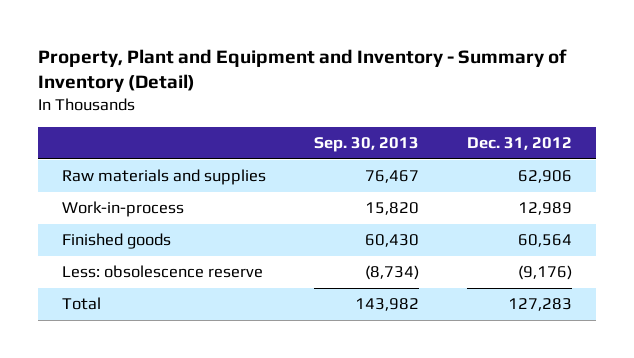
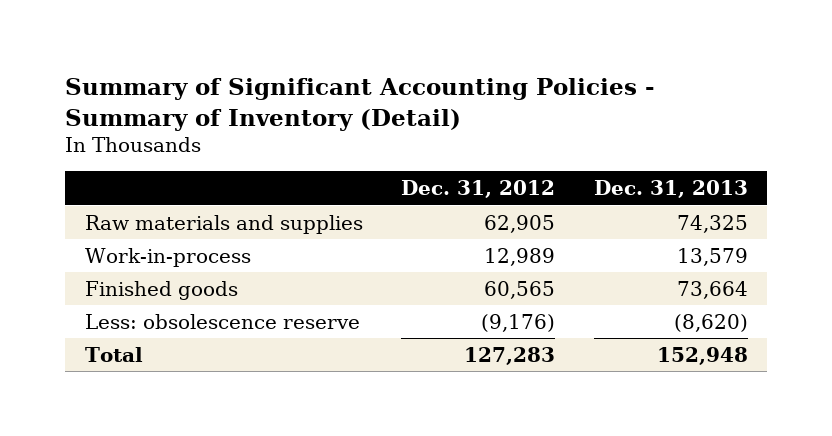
[37,48,567,93] Property, Plant and Equipment and Inventory - Summary of Inventory (Detail) -> [65,78,656,131] Summary of Significant Accounting Policies - Summary of Inventory (Detail)
[313,137,419,153] Sep. 30, 2013 -> none
none -> [593,180,748,199] Dec. 31, 2013
[518,170,573,184] 62,906 -> [484,214,556,233] 62,905
[518,234,573,248] 60,564 -> [484,280,556,299] 60,565

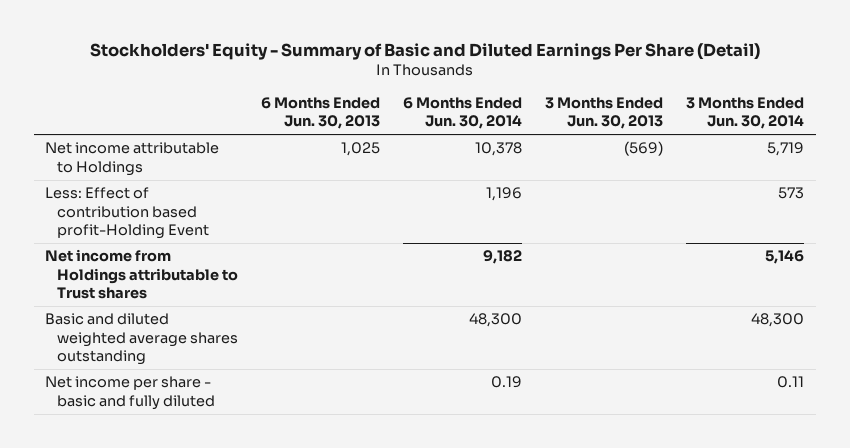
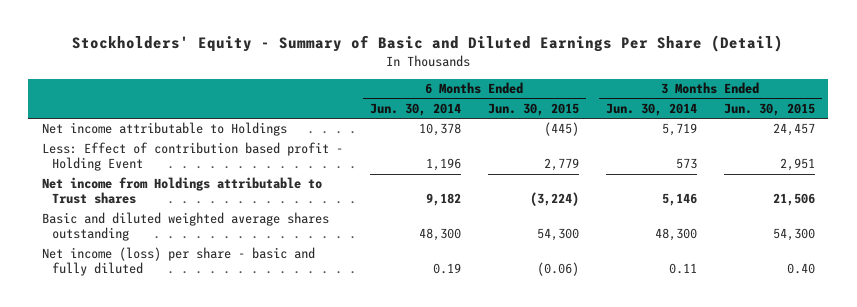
[261,96,381,130] 6 Months Ended Jun. 30, 2013 -> none
[545,96,664,130] 3 Months Ended Jun. 30, 2013 -> none
none -> [487,102,579,116] Jun. 30, 2015
none -> [723,102,815,116] Jun. 30, 2015
[45,187,210,240] Less: Effect of contribution based profit-Holding Event -> [41,142,343,172] Less: Effect of contribution based profit - Holding Event
[45,376,216,410] Net income per share - basic and fully diluted -> [41,247,315,277] Net income (loss) per share - basic and fully diluted

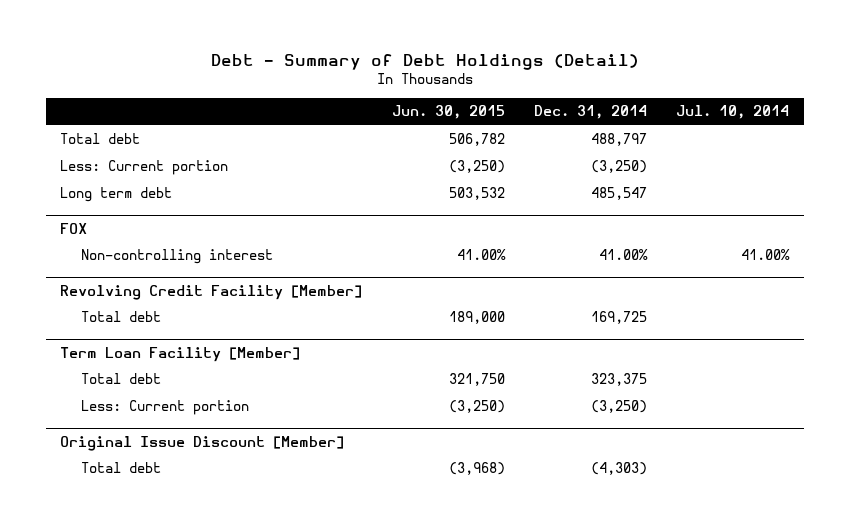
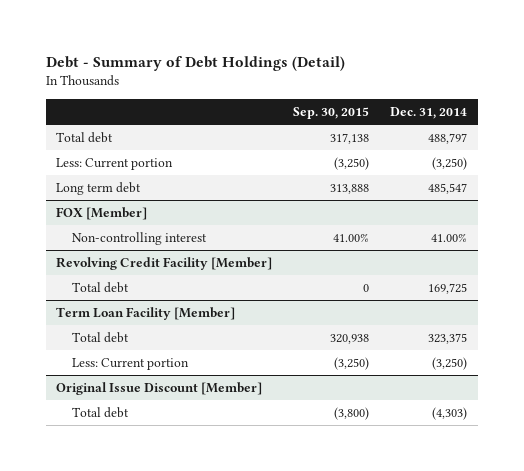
[391,105,505,120] Jun. 30, 2015 -> none
[676,105,790,120] Jul. 10, 2014 -> none
none -> [293,107,370,120] Sep. 30, 2015
[60,222,88,234] FOX -> [56,207,148,221] FOX [Member]

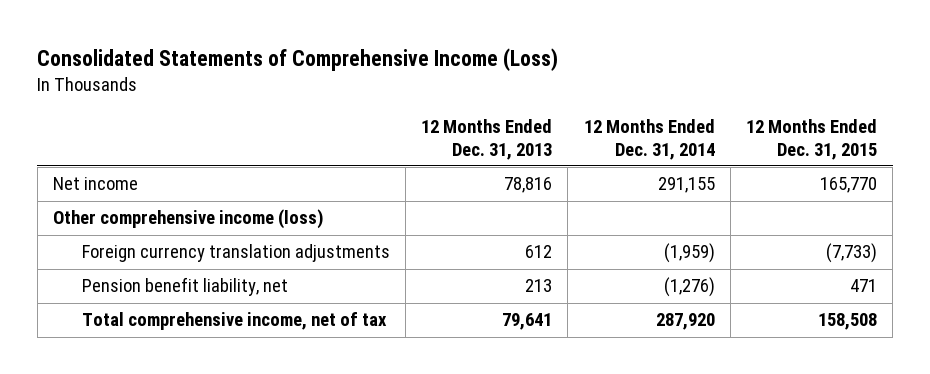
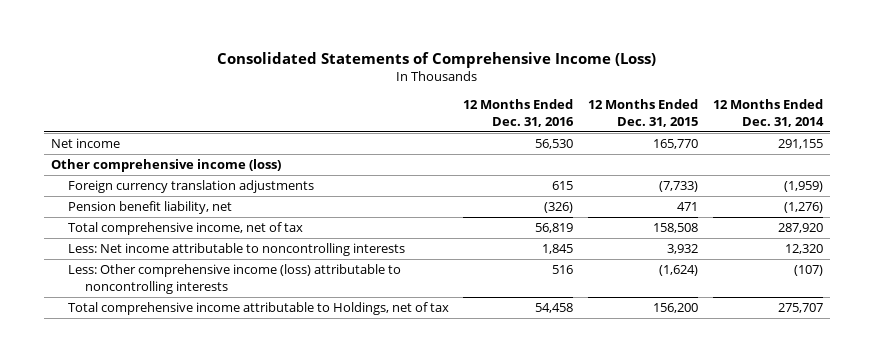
[421,118,553,160] 12 Months Ended Dec. 31, 2013 -> none
none -> [463,99,575,127] 12 Months Ended Dec. 31, 2016
none -> [67,243,405,257] Less: Net income attributable to noncontrolling interests
none -> [67,264,401,294] Less: Other comprehensive income (loss) attributable to noncontrolling interests
none -> [67,302,449,316] Total comprehensive income attributable to Holdings, net of tax

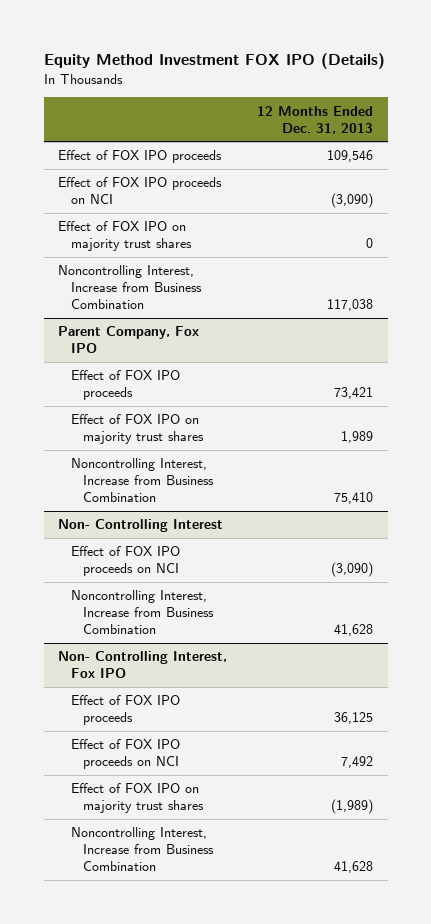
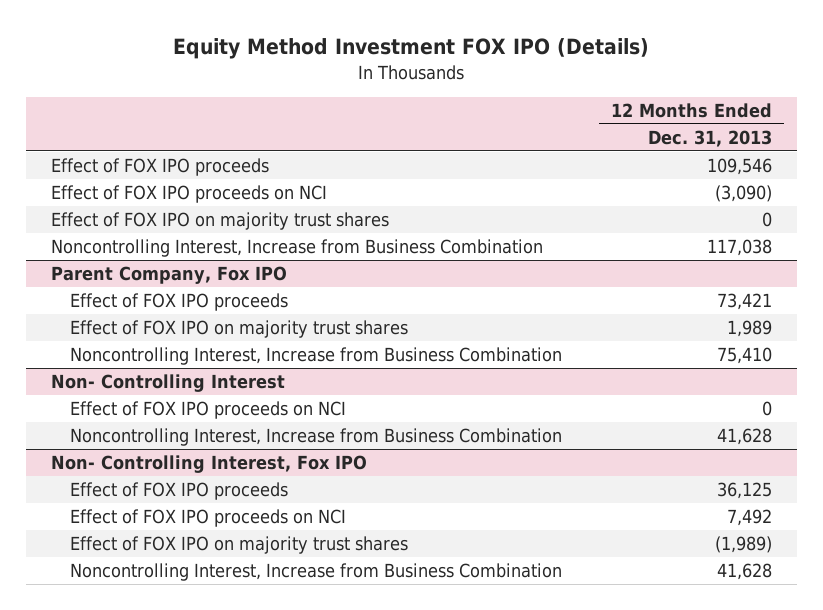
[331,562,374,578] (3,090) -> [762,401,773,417] 0

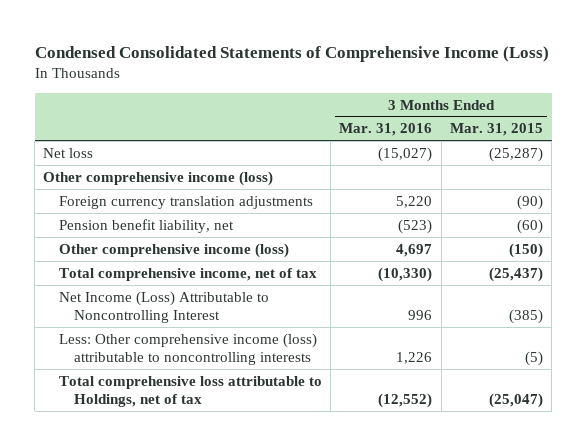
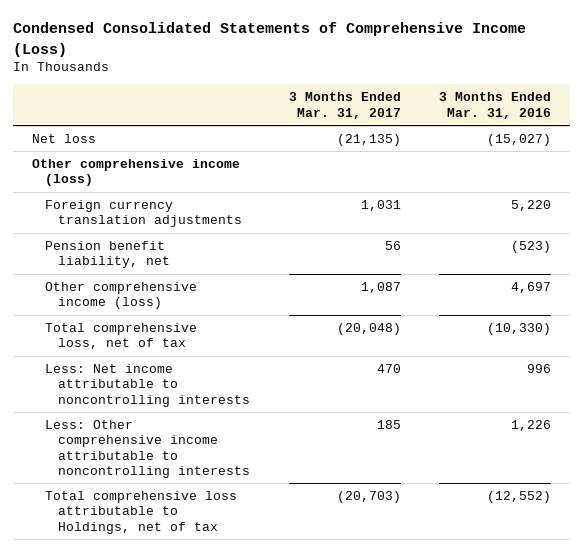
[449,123,543,137] Mar. 31, 2015 -> none
none -> [288,92,401,119] 3 Months Ended Mar. 31, 2017
[58,267,317,281] Total comprehensive income, net of tax -> [45,323,198,350] Total comprehensive loss, net of tax
[58,290,269,324] Net Income (Loss) Attributable to Noncontrolling Interest -> [45,364,251,407] Less: Net income attributable to noncontrolling interests
[58,332,317,366] Less: Other comprehensive income (loss) attributable to noncontrolling interests -> [45,420,251,478] Less: Other comprehensive income attributable to noncontrolling interests

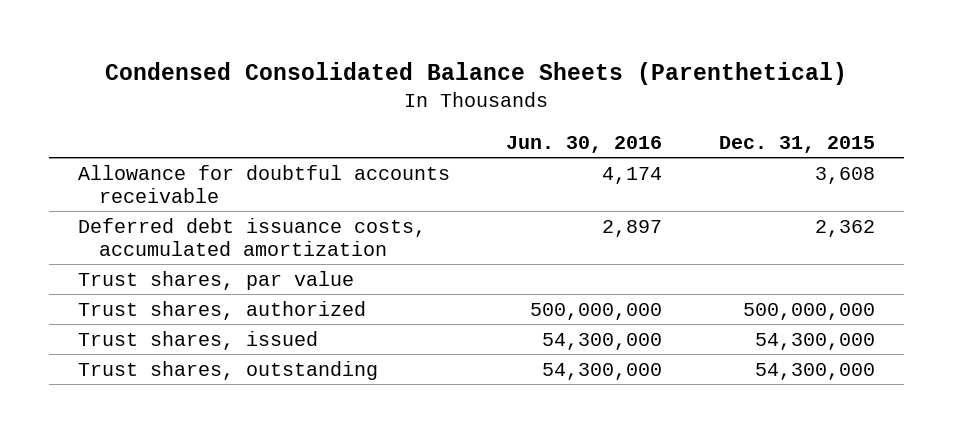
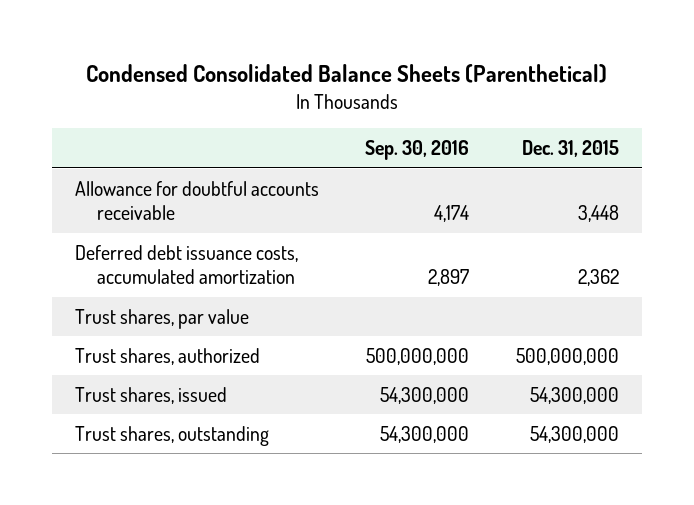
[506,135,663,153] Jun. 30, 2016 -> none
none -> [365,139,470,160] Sep. 30, 2016
[815,166,876,184] 3,608 -> [577,205,619,223] 3,448

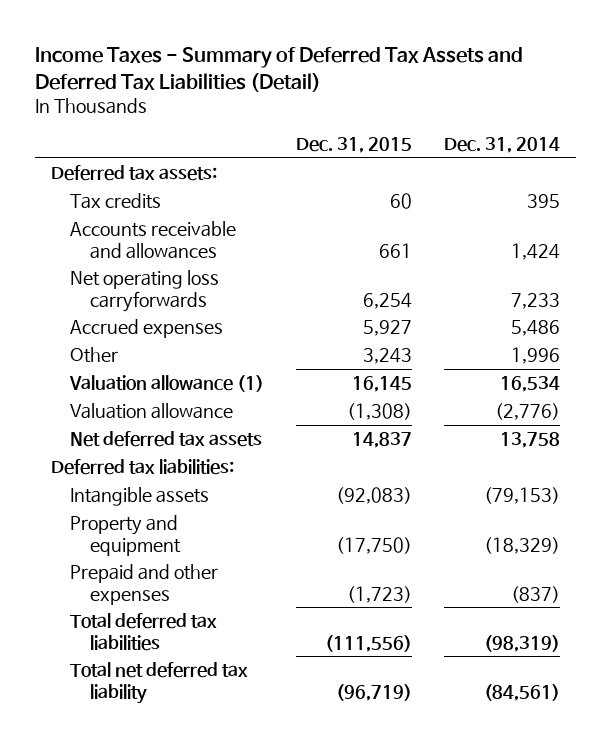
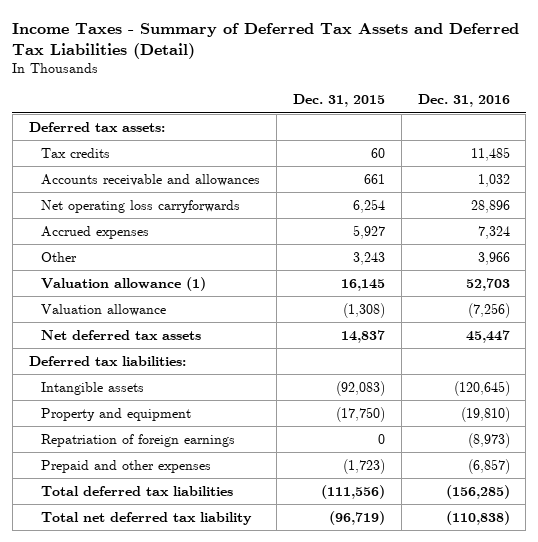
[443,137,560,154] Dec. 31, 2014 -> none
none -> [417,94,510,108] Dec. 31, 2016
none -> [41,433,236,447] Repatriation of foreign earnings

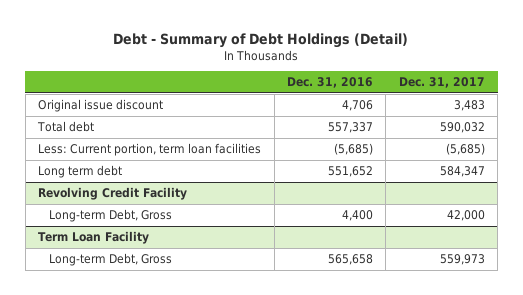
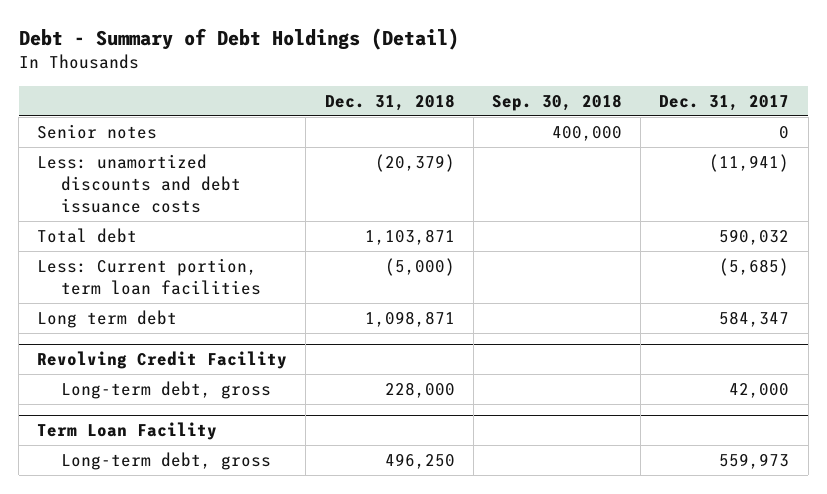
[286,77,373,89] Dec. 31, 2016 -> none
none -> [324,93,455,111] Dec. 31, 2018
none -> [492,93,623,111] Sep. 30, 2018
[38,99,164,113] Original issue discount -> none
none -> [37,124,158,140] Senior notes
none -> [37,154,242,214] Less: unamortized discounts and debt issuance costs
[49,209,173,223] Long-term Debt, Gross -> [61,381,272,400] Long-term debt, gross
[49,253,173,267] Long-term Debt, Gross -> [61,452,272,471] Long-term debt, gross

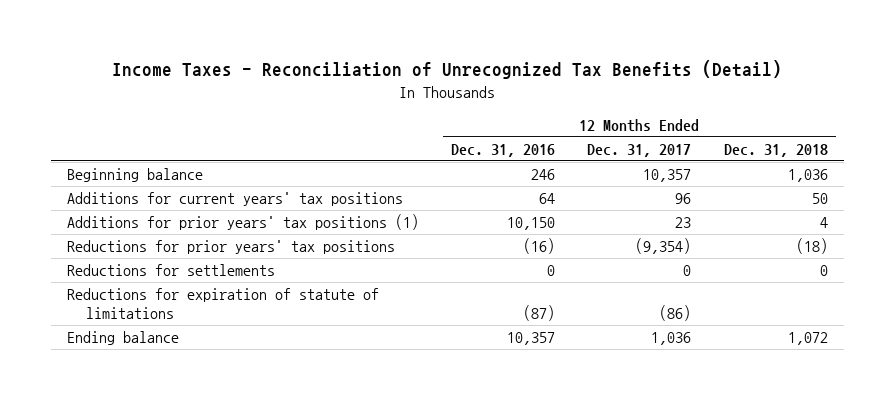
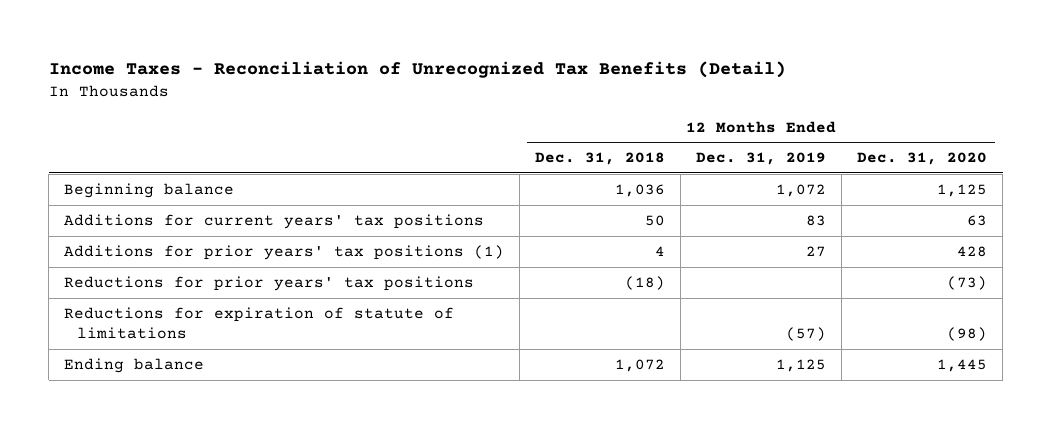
[451,143,556,157] Dec. 31, 2016 -> none
[587,143,692,157] Dec. 31, 2017 -> none
none -> [696,152,827,166] Dec. 31, 2019
none -> [857,152,988,166] Dec. 31, 2020
[66,264,275,277] Reductions for settlements -> none

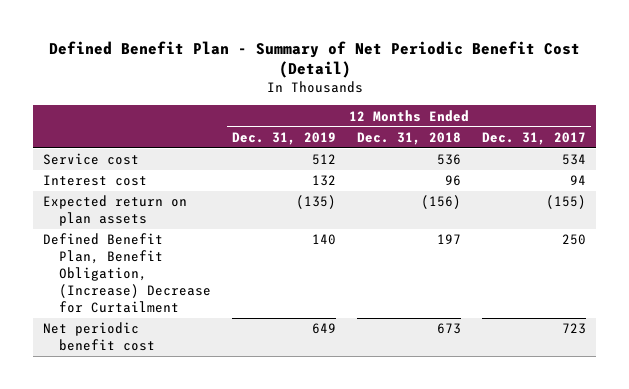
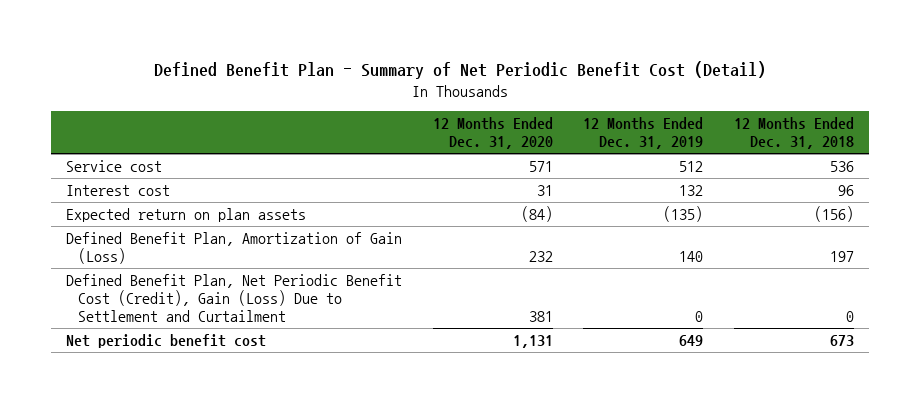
[481,131,586,145] Dec. 31, 2017 -> none
none -> [432,117,553,149] 12 Months Ended Dec. 31, 2020
[43,233,211,314] Defined Benefit Plan, Benefit Obligation, (Increase) Decrease for Curtailment -> [66,232,403,264] Defined Benefit Plan, Amortization of Gain (Loss)
none -> [66,274,403,322] Defined Benefit Plan, Net Periodic Benefit Cost (Credit), Gain (Loss) Due to Settlement and Curtailment

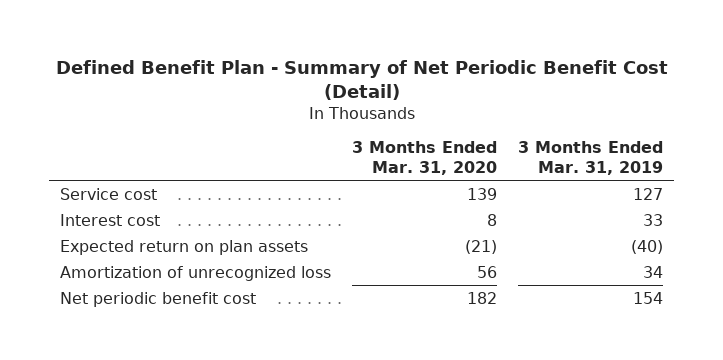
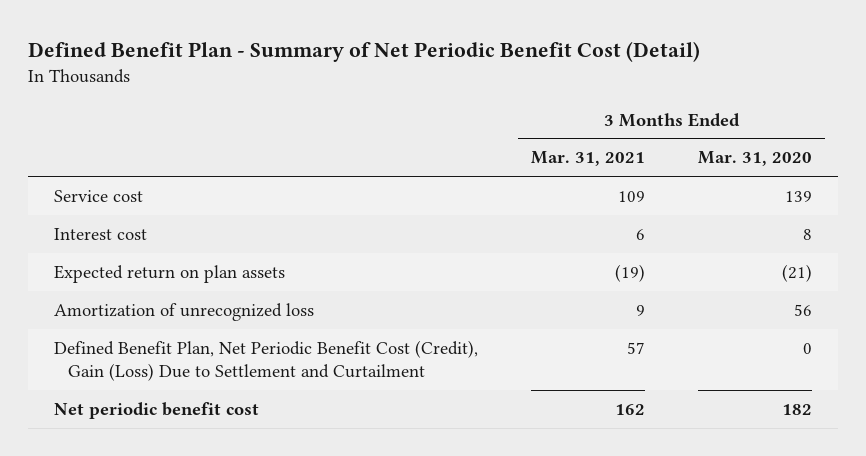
[518,140,664,175] 3 Months Ended Mar. 31, 2019 -> none
none -> [531,151,646,167] Mar. 31, 2021
none -> [54,339,479,381] Defined Benefit Plan, Net Periodic Benefit Cost (Credit), Gain (Loss) Due to Settlement and Curtailment

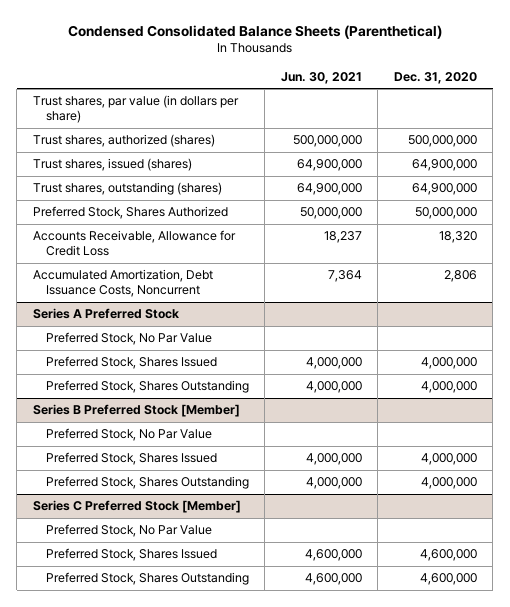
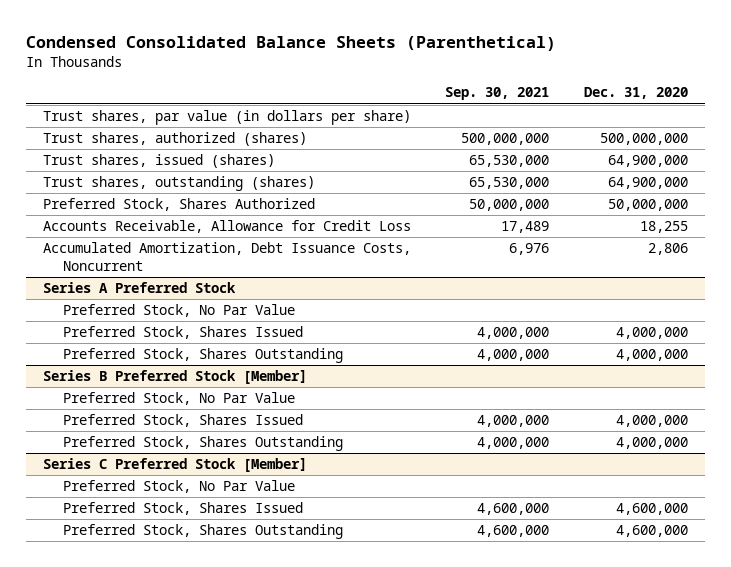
[280,71,362,84] Jun. 30, 2021 -> none
none -> [445,87,550,101] Sep. 30, 2021
[438,231,477,244] 18,320 -> [639,221,688,234] 18,255

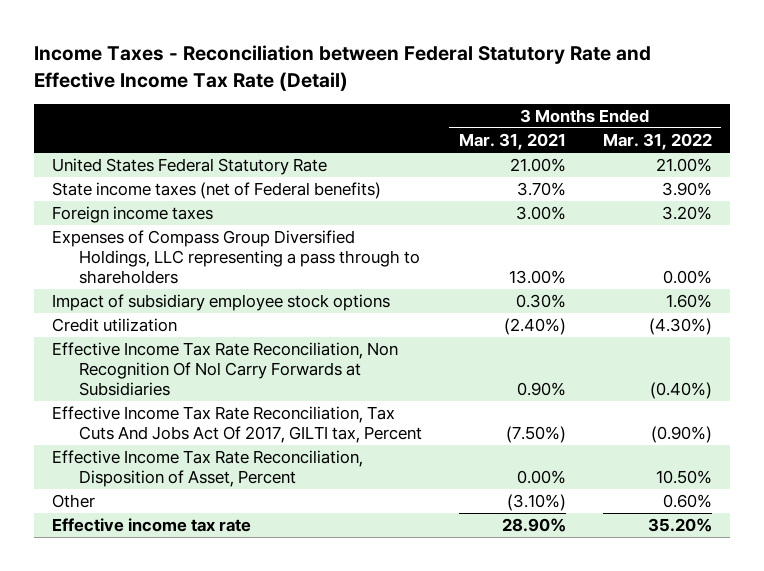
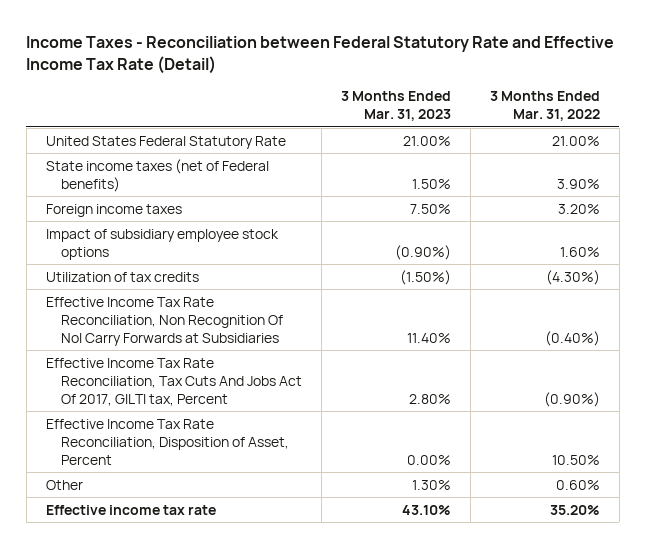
[458,133,566,151] Mar. 31, 2021 -> none
none -> [341,91,452,122] 3 Months Ended Mar. 31, 2023
[52,230,420,285] Expenses of Compass Group Diversified Holdings, LLC representing a pass through to shareholders -> none
[52,318,178,333] Credit utilization -> [45,271,199,282] Utilization of tax credits

